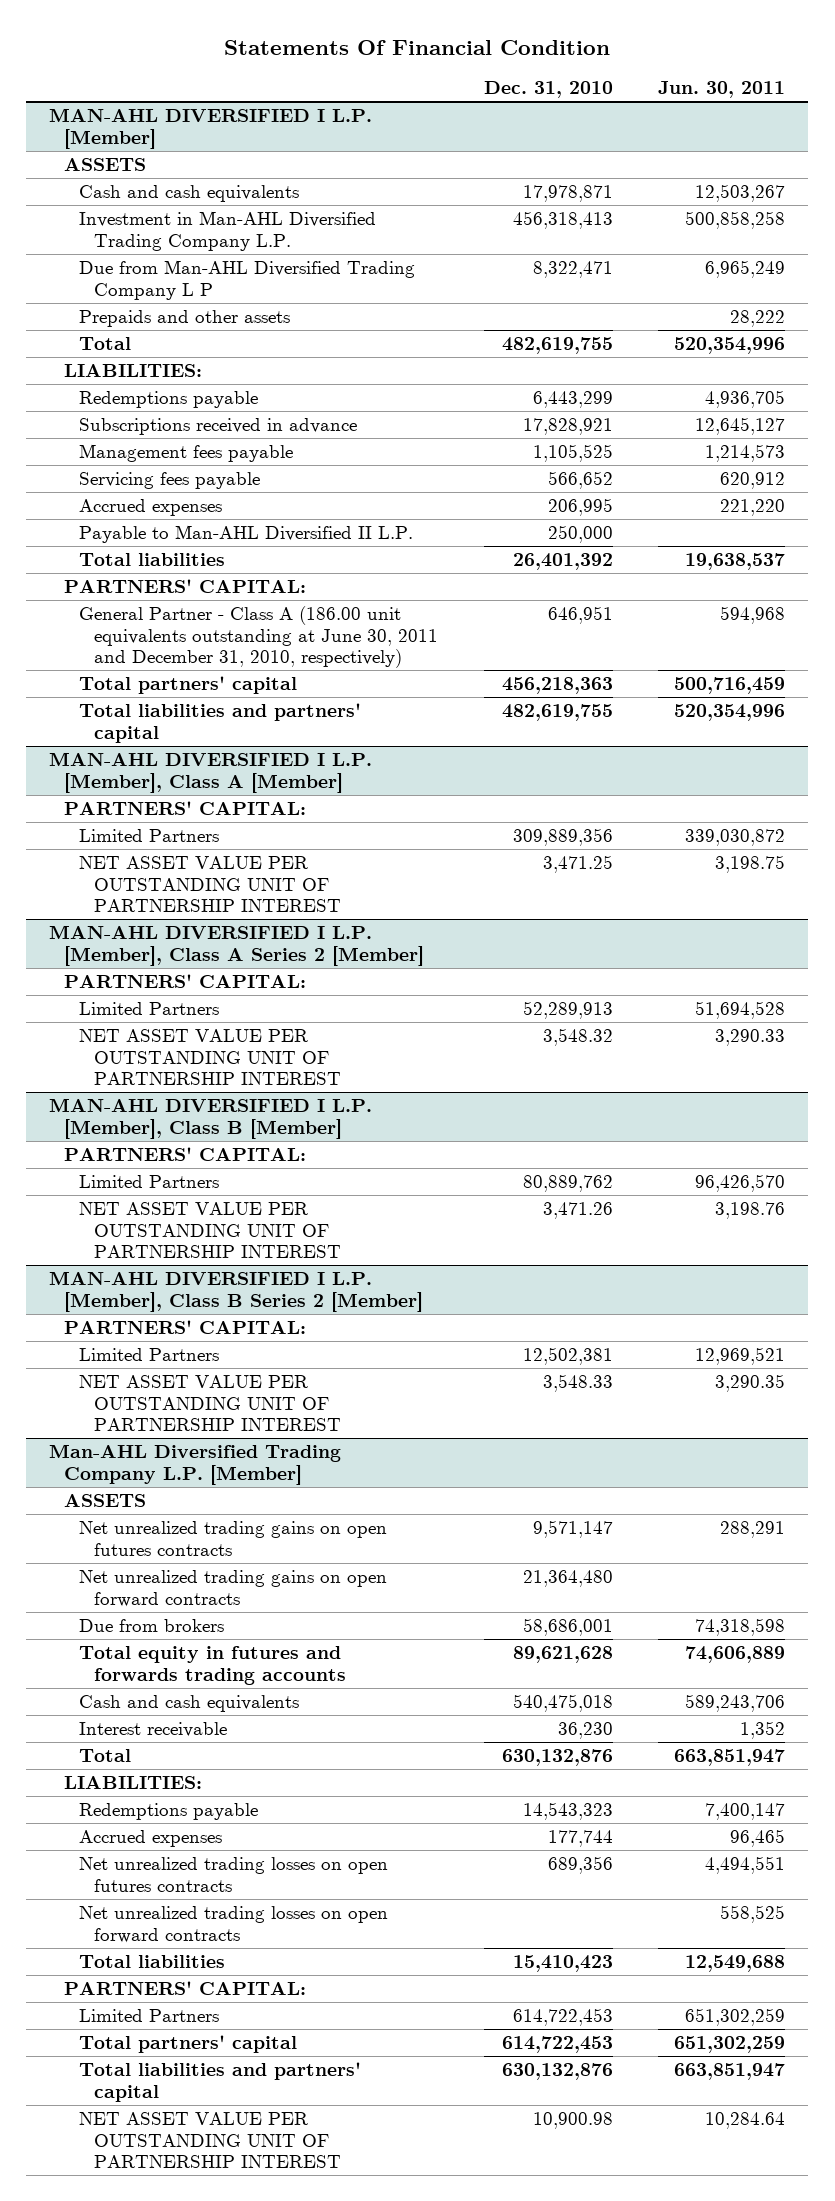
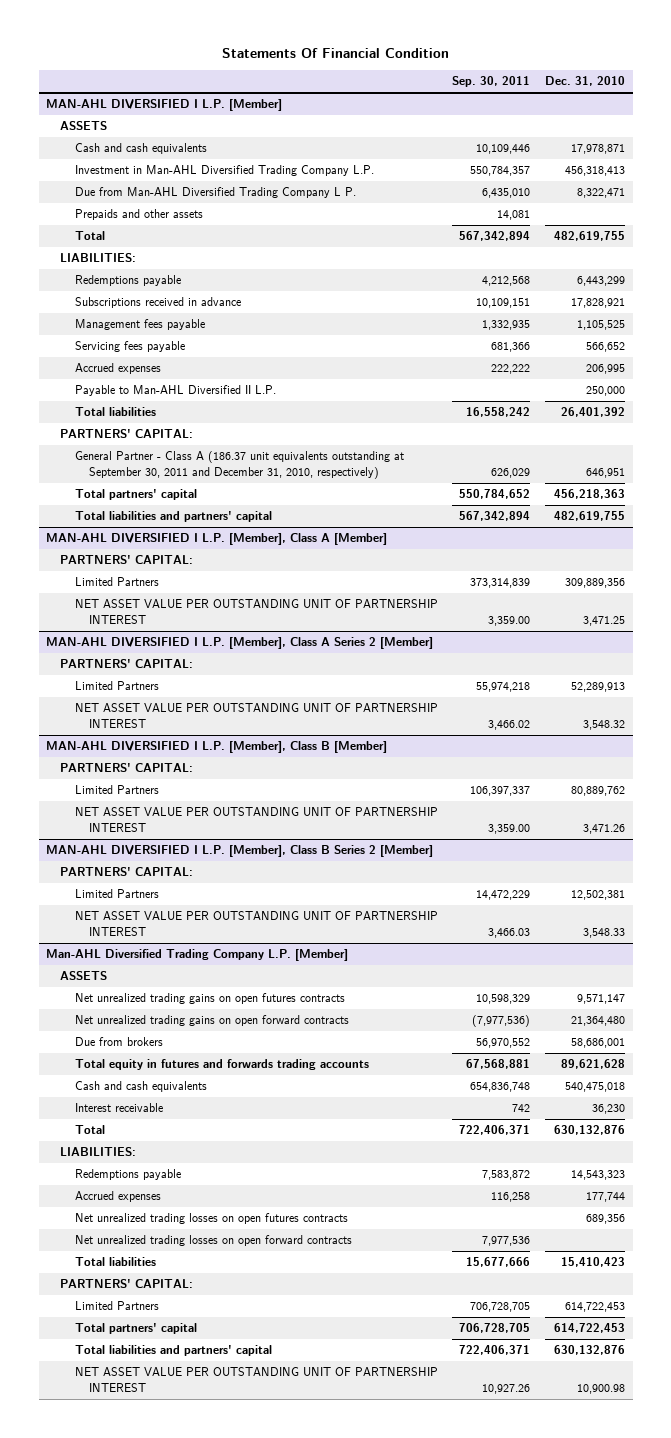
[658,80,786,98] Jun. 30, 2011 -> none
none -> [452,76,531,88] Sep. 30, 2011
[79,260,416,300] Due from Man-AHL Diversified Trading Company L P -> [74,187,356,199] Due from Man-AHL Diversified Trading Company L P.
[79,606,439,669] General Partner - Class A (186.00 unit equivalents outstanding at June 30, 2011 and December 31, 2010, respectively) -> [74,451,404,479] General Partner - Class A (186.37 unit equivalents outstanding at September 30, 2011 and December 31, 2010, respectively)

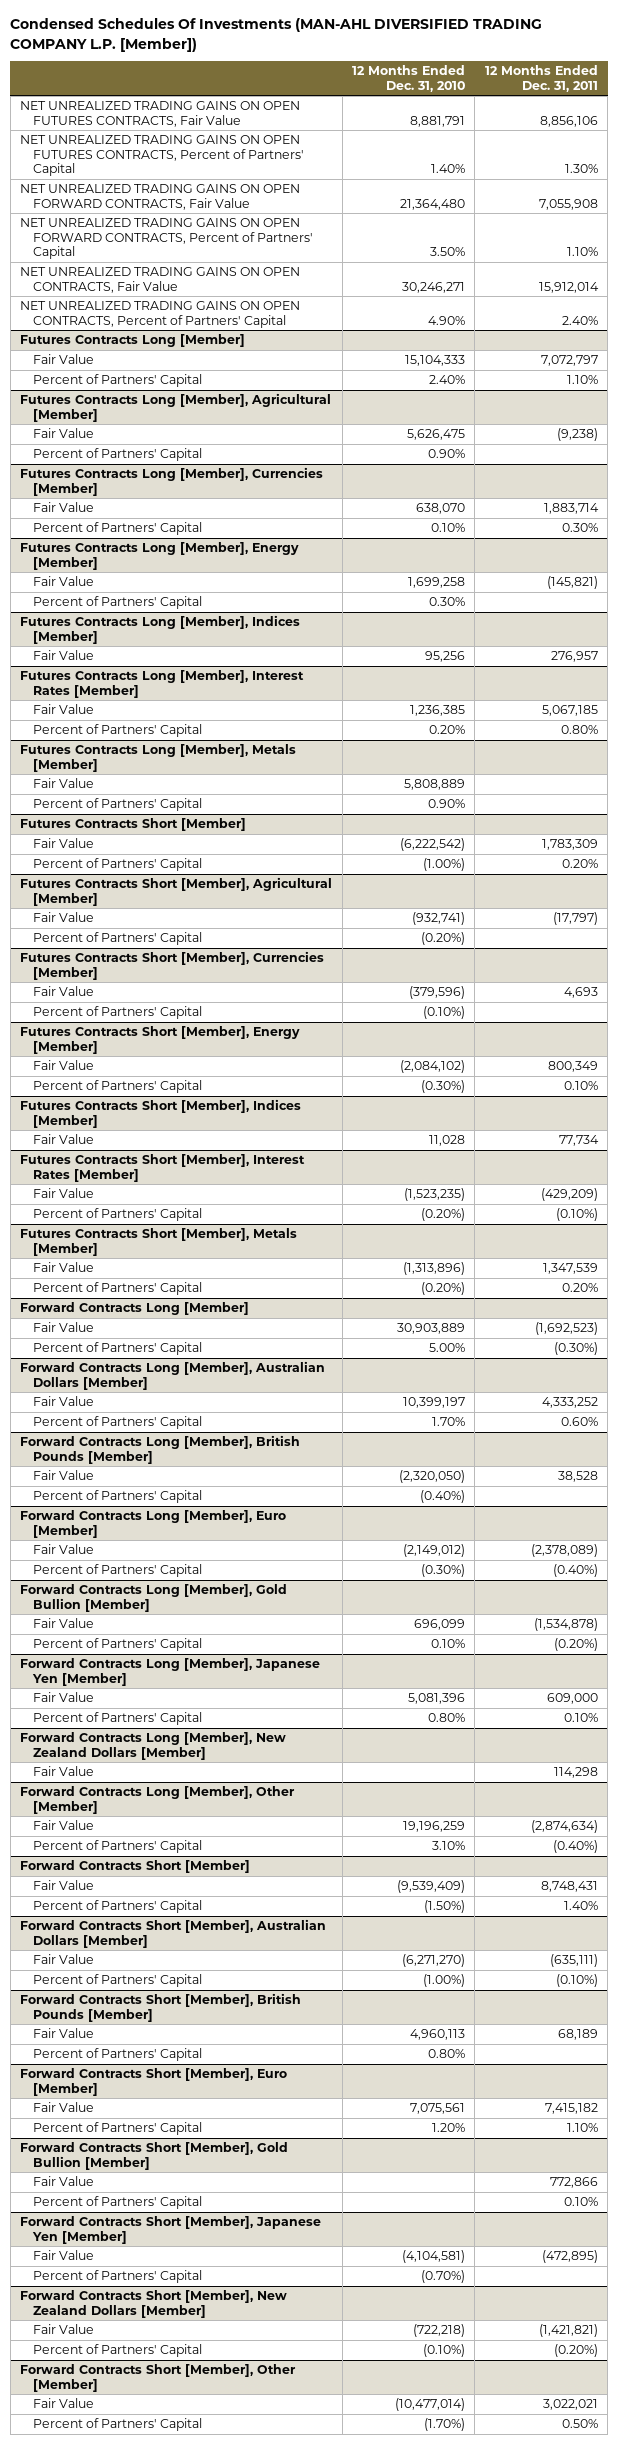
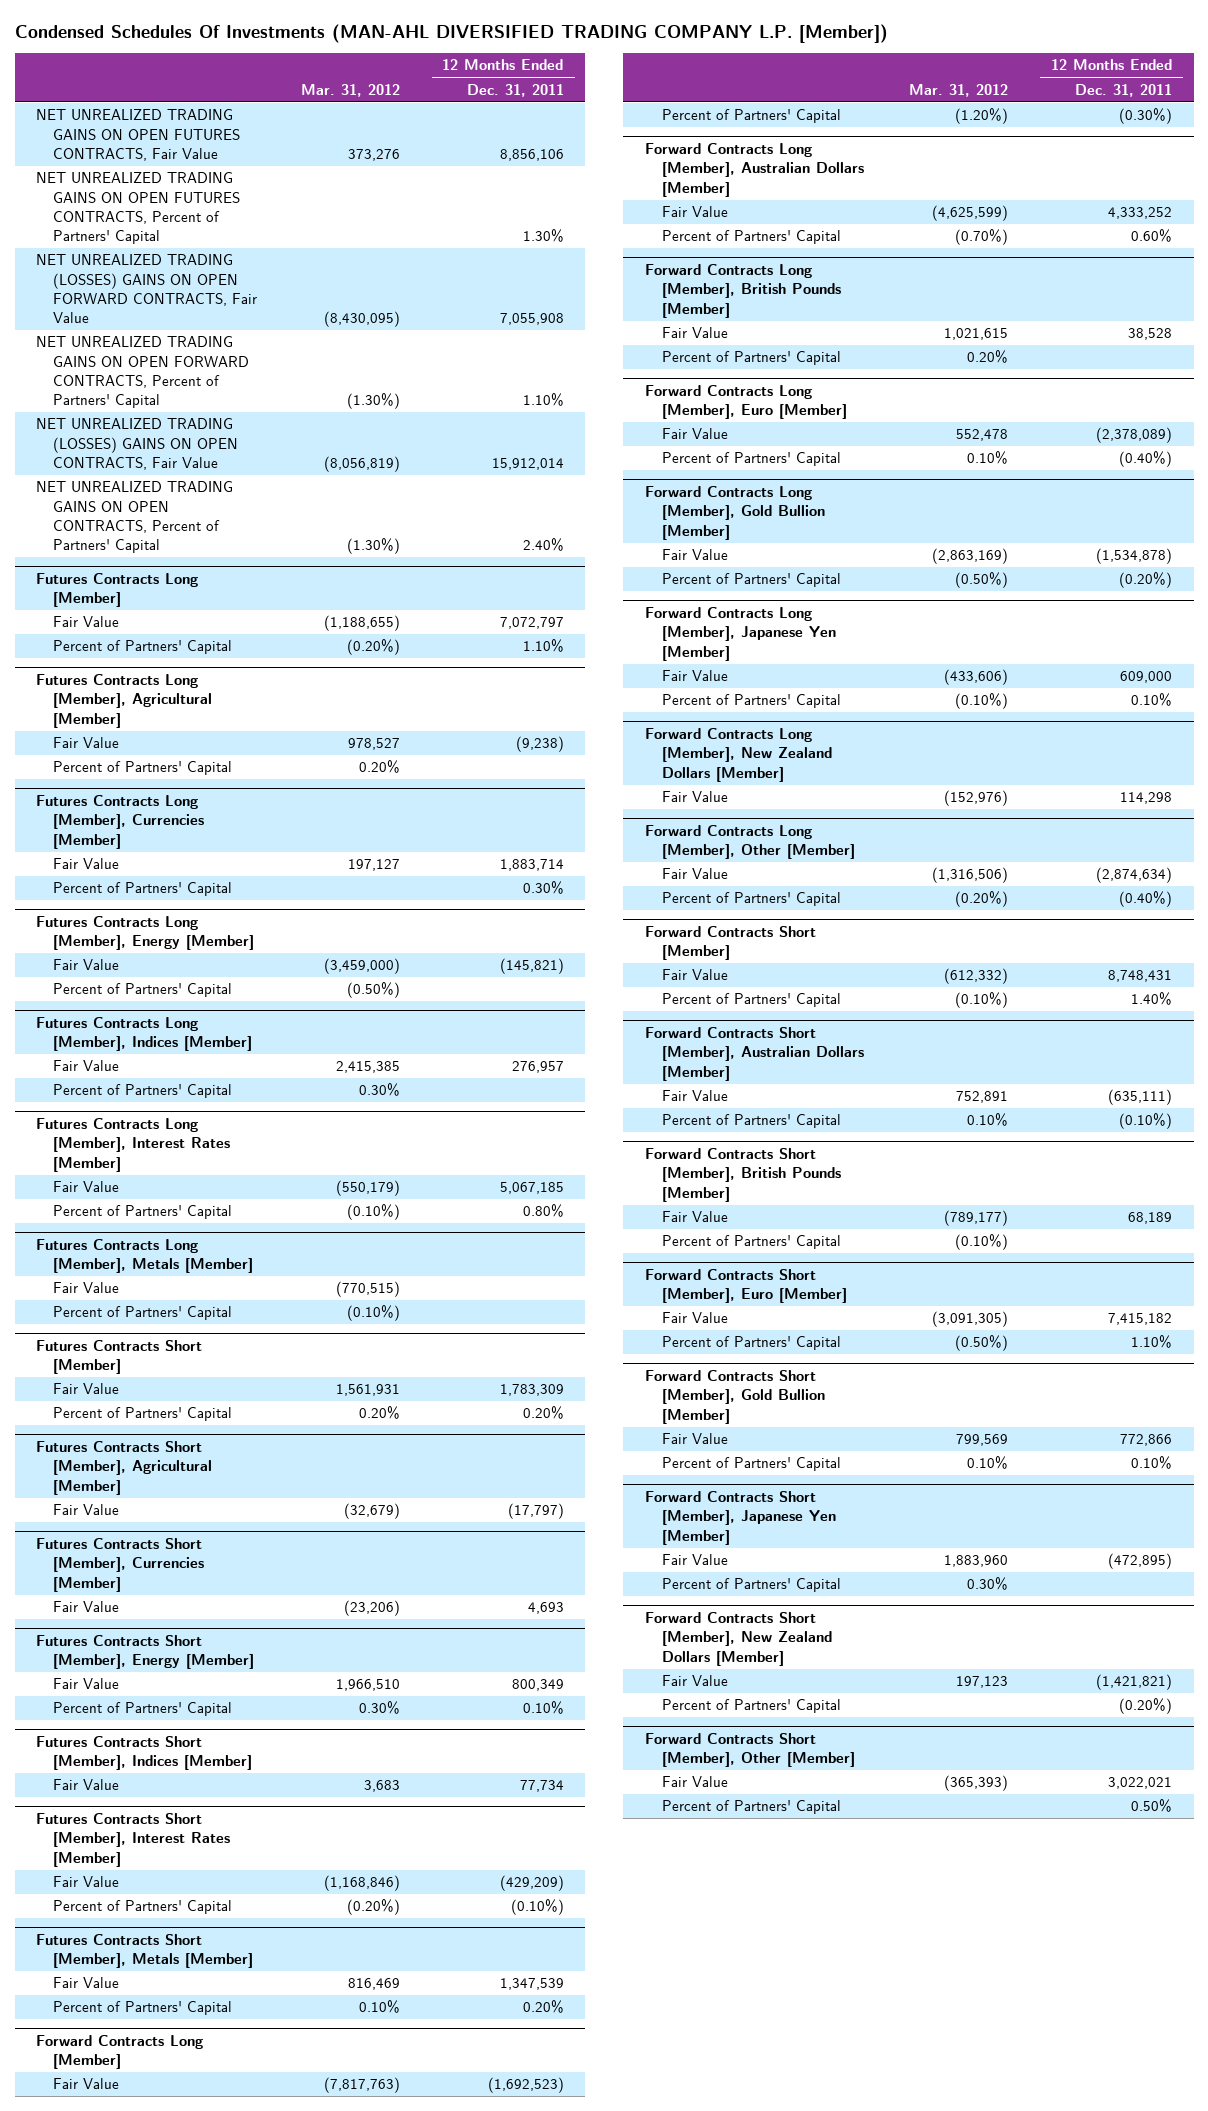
[351,65,465,92] 12 Months Ended Dec. 31, 2010 -> none
none -> [300,83,400,97] Mar. 31, 2012
[20,184,301,210] NET UNREALIZED TRADING GAINS ON OPEN FORWARD CONTRACTS, Fair Value -> [36,254,258,324] NET UNREALIZED TRADING (LOSSES) GAINS ON OPEN FORWARD CONTRACTS, Fair Value
[20,267,301,293] NET UNREALIZED TRADING GAINS ON OPEN CONTRACTS, Fair Value -> [36,418,239,470] NET UNREALIZED TRADING (LOSSES) GAINS ON OPEN CONTRACTS, Fair Value
none -> [53,1084,233,1099] Percent of Partners' Capital
[33,932,203,946] Percent of Partners' Capital -> none
[33,1006,203,1020] Percent of Partners' Capital -> none

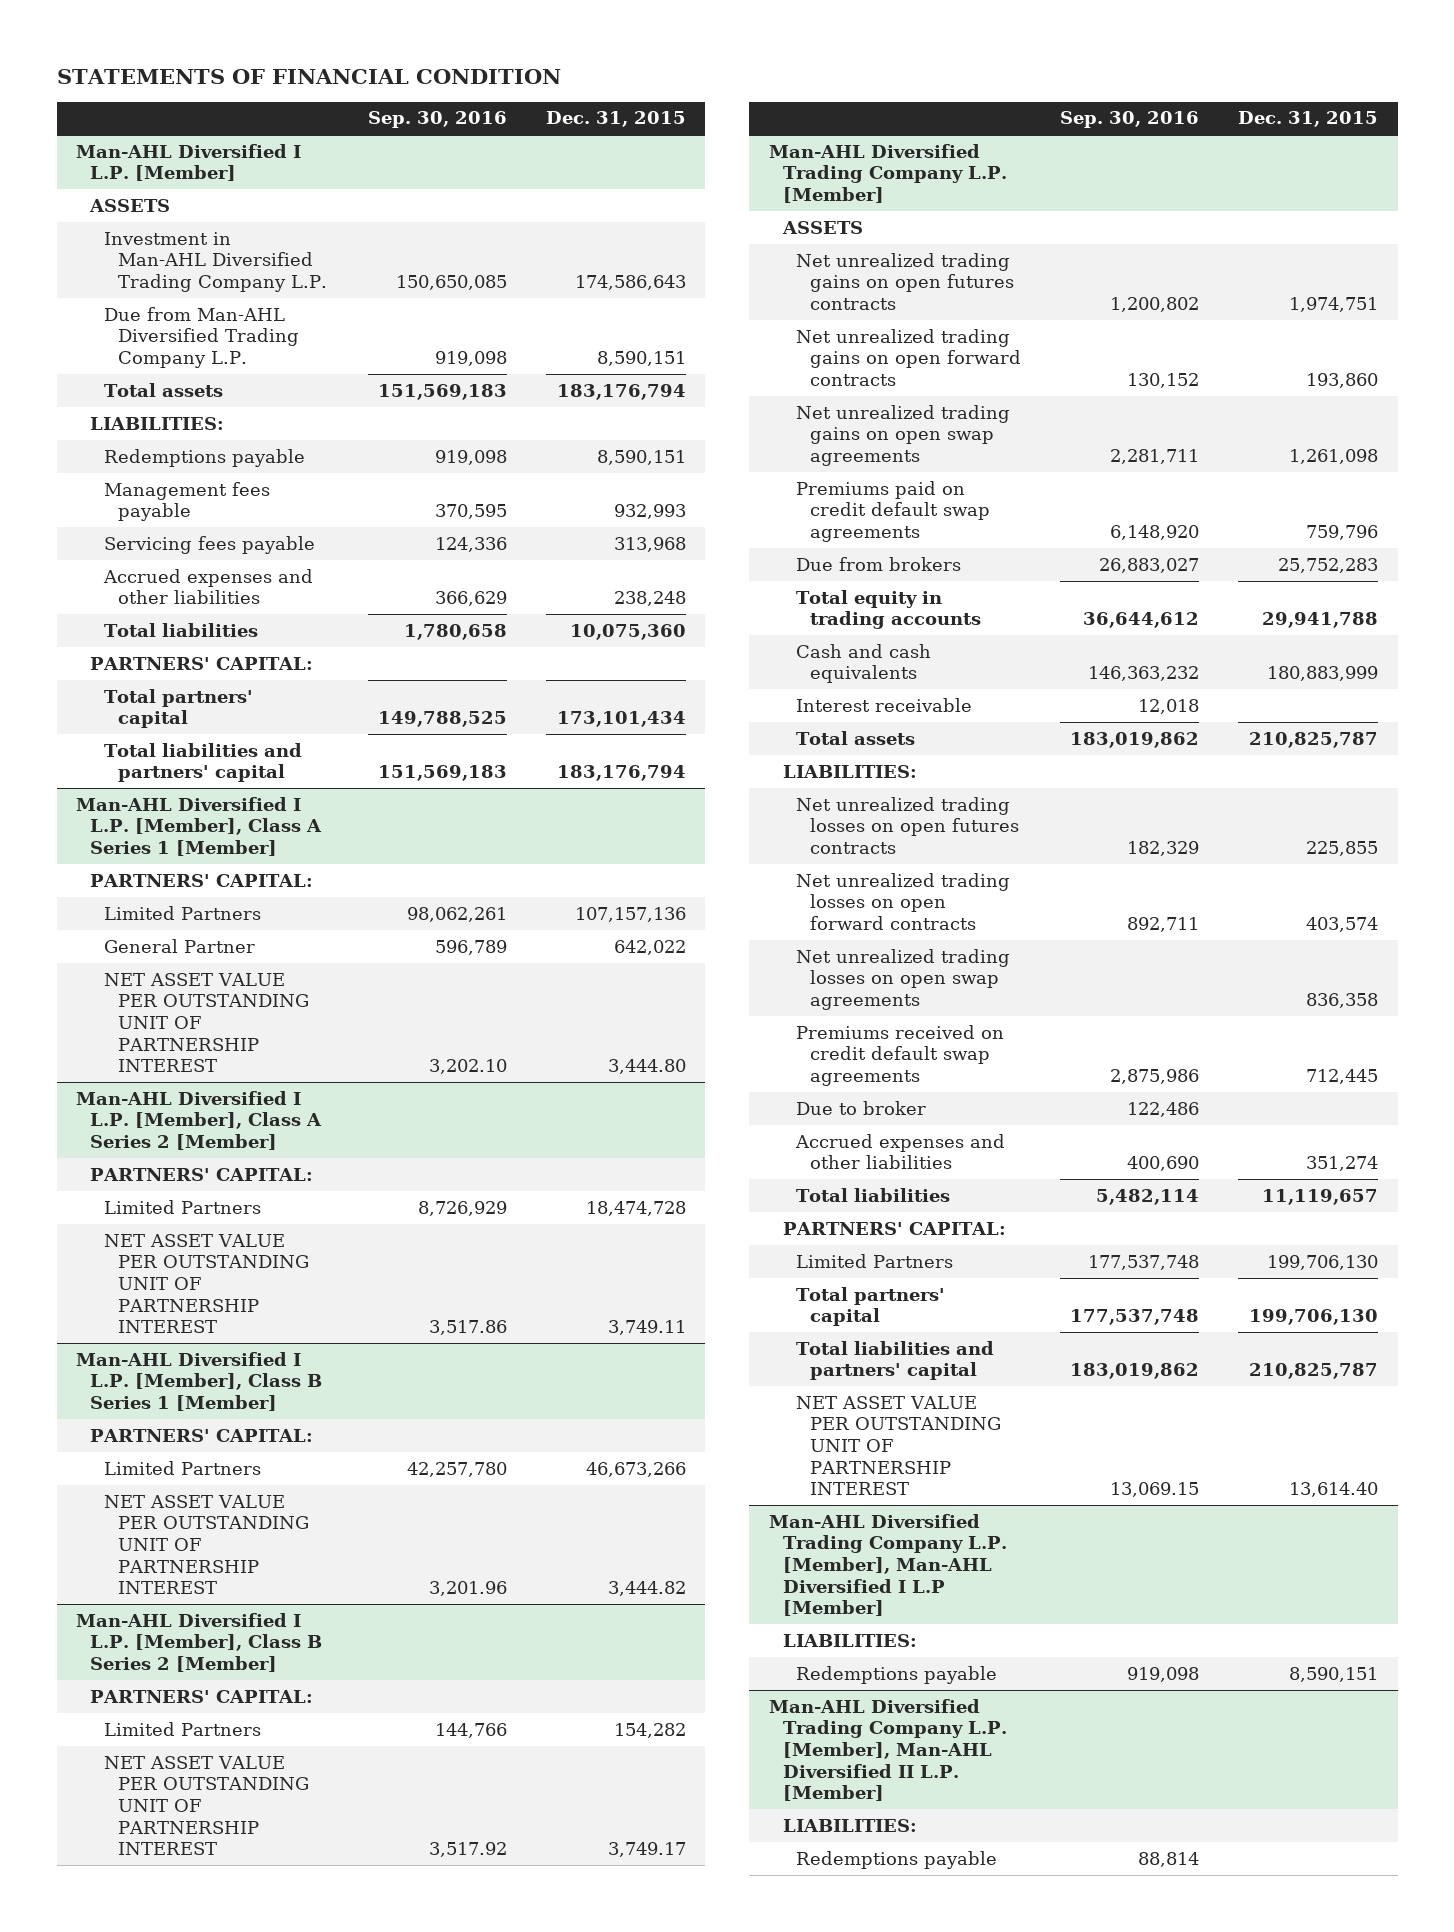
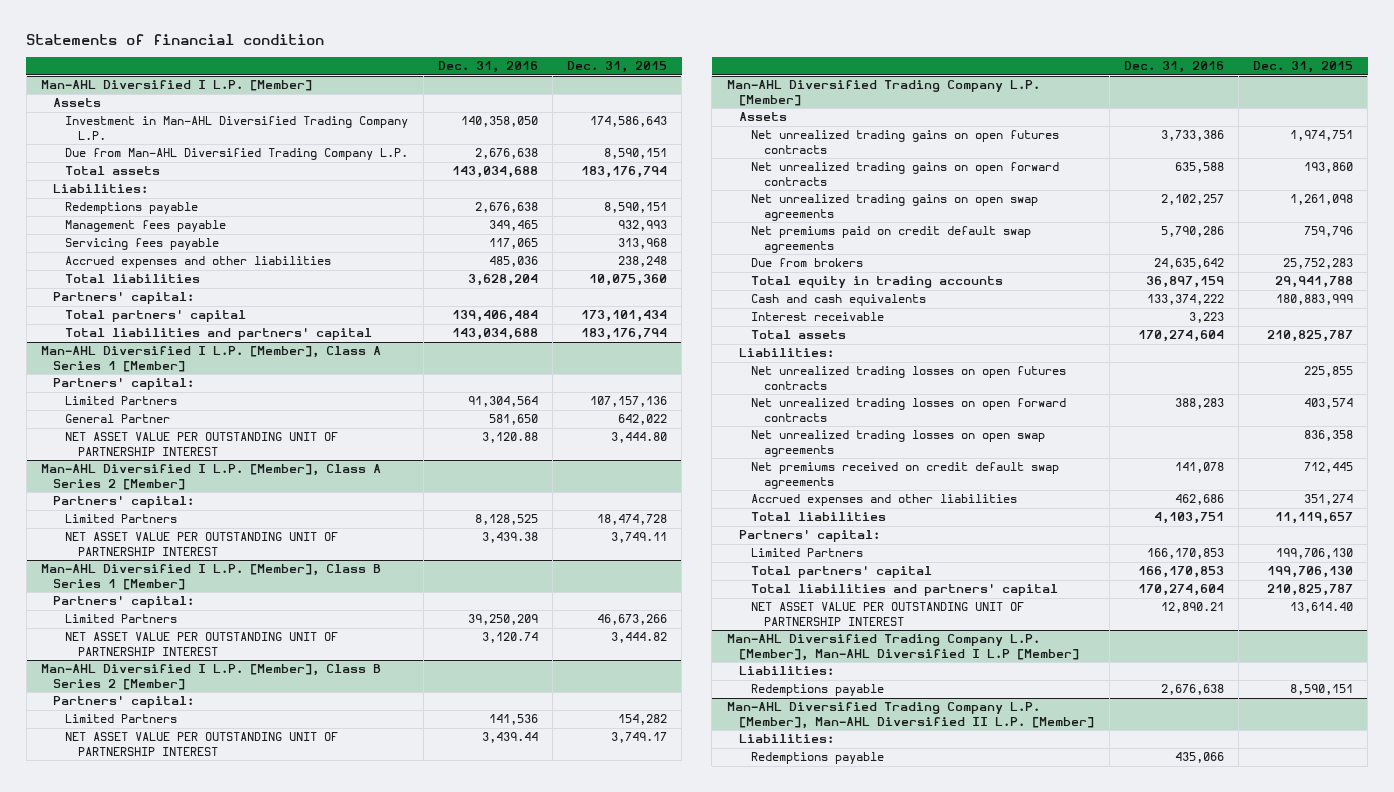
[56,69,561,85] STATEMENTS OF FINANCIAL CONDITION -> [26,33,325,45] Statements of financial condition
[367,111,507,129] Sep. 30, 2016 -> none
none -> [437,61,538,74] Dec. 31, 2016
[88,198,170,212] ASSETS -> [53,98,102,108] Assets
[89,416,224,430] LIABILITIES: -> [53,184,149,194] Liabilities:
[89,656,313,670] PARTNERS' CAPITAL: -> [53,291,195,305] Partners' capital:
[89,873,313,887] PARTNERS' CAPITAL: -> [53,377,195,391] Partners' capital:
[89,1167,313,1181] PARTNERS' CAPITAL: -> [53,495,195,509] Partners' capital:
[89,1428,313,1442] PARTNERS' CAPITAL: -> [53,595,195,609] Partners' capital:
[89,1689,313,1703] PARTNERS' CAPITAL: -> [53,695,195,709] Partners' capital:
[781,220,863,234] ASSETS -> [738,112,787,122] Assets
[796,480,991,542] Premiums paid on credit default swap agreements -> [751,226,1032,254] Net premiums paid on credit default swap agreements
[782,764,917,778] LIABILITIES: -> [738,348,834,358] Liabilities:
[796,1100,927,1115] Due to broker -> none
[796,1024,1005,1086] Premiums received on credit default swap agreements -> [751,462,1060,490] Net premiums received on credit default swap agreements
[782,1221,1006,1235] PARTNERS' CAPITAL: -> [738,529,880,543] Partners' capital:
[782,1633,917,1647] LIABILITIES: -> [738,666,834,676] Liabilities:
[782,1818,917,1832] LIABILITIES: -> [738,734,834,744] Liabilities:

